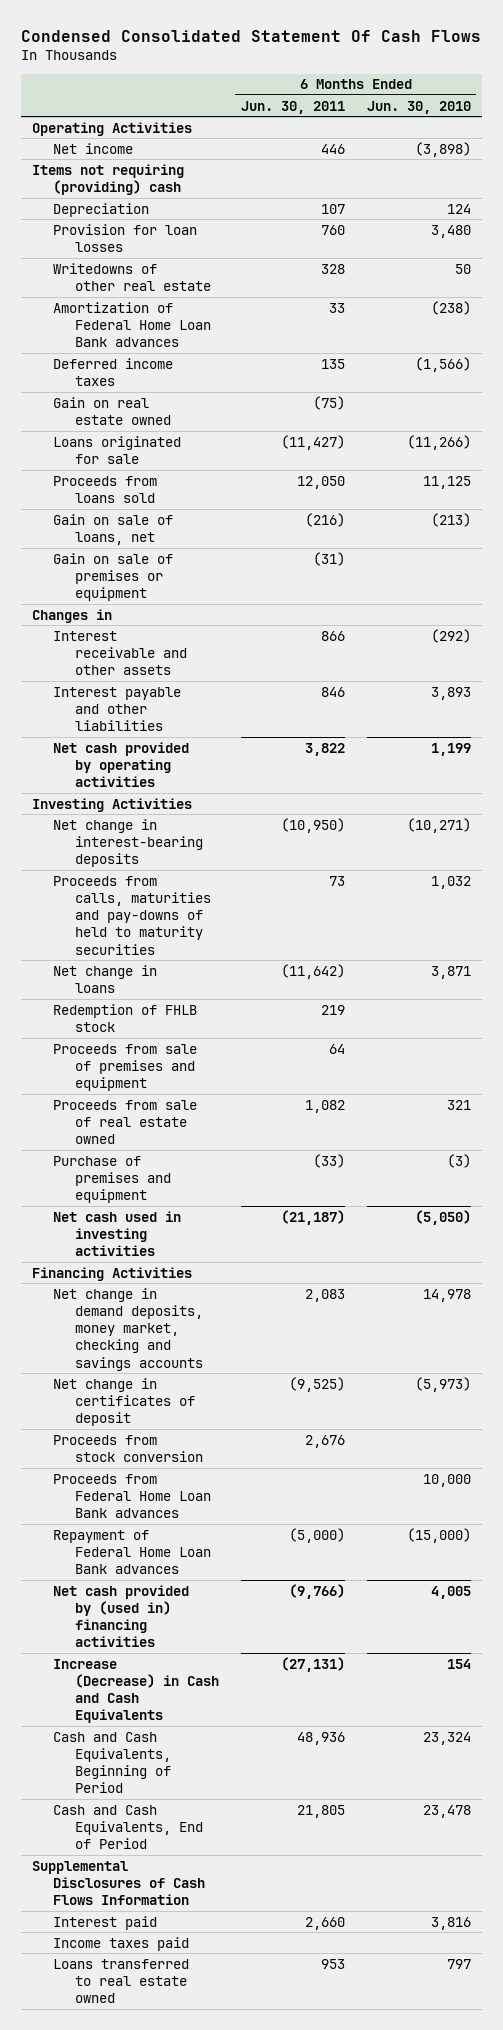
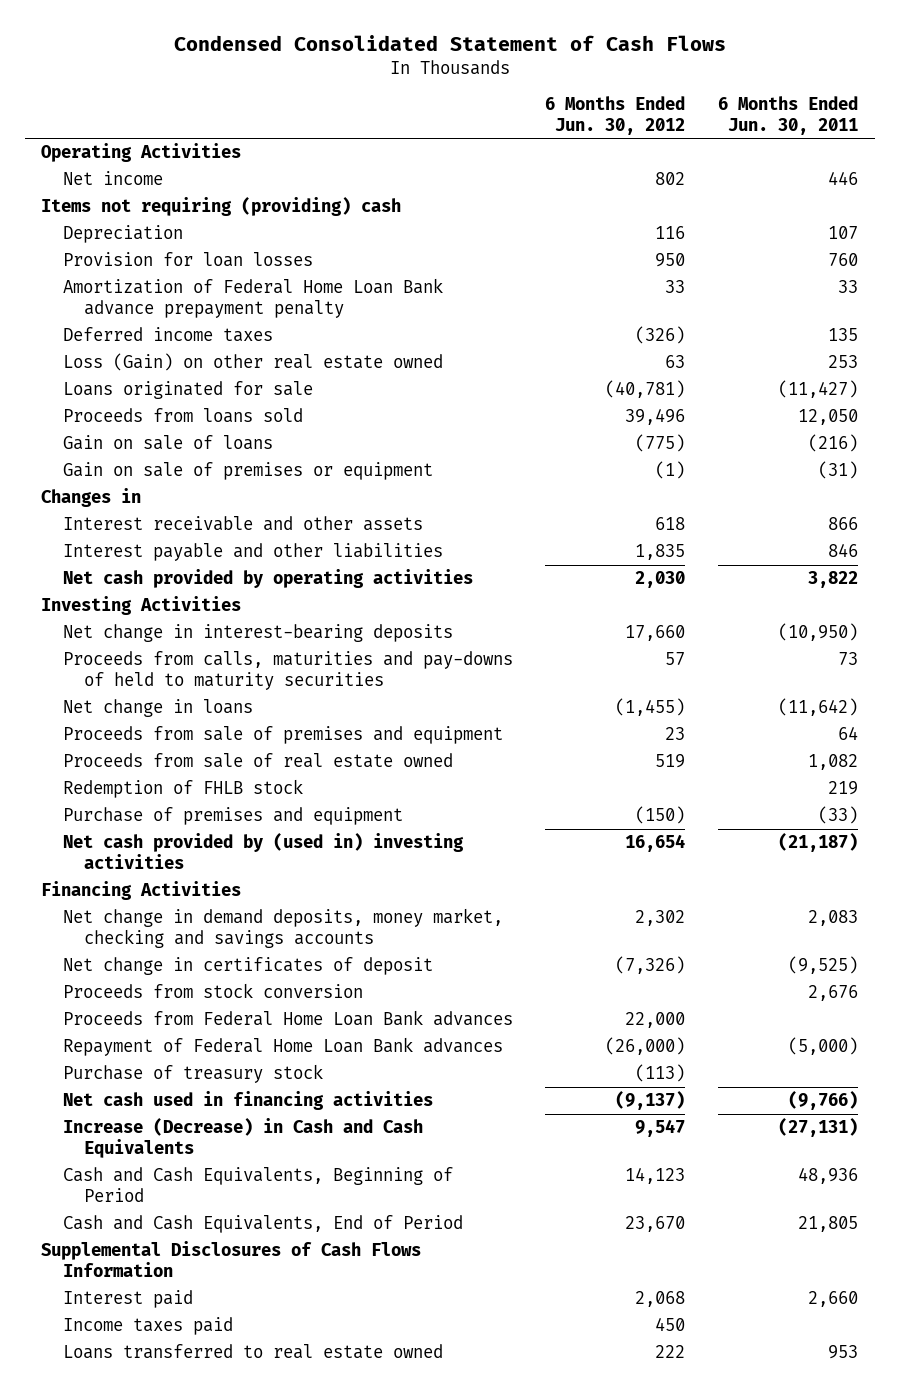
[21,30,482,43] Condensed Consolidated Statement Of Cash Flows -> [173,35,726,52] Condensed Consolidated Statement of Cash Flows
[366,100,471,114] Jun. 30, 2010 -> none
none -> [545,95,686,135] 6 Months Ended Jun. 30, 2012
[53,262,211,291] Writedowns of other real estate -> none
[53,301,211,348] Amortization of Federal Home Loan Bank advances -> [62,278,443,319] Amortization of Federal Home Loan Bank advance prepayment penalty
[53,396,171,425] Gain on real estate owned -> [62,353,443,372] Loss (Gain) on other real estate owned
[312,395,345,410] (75) -> [828,355,859,369] 253
[53,513,174,545] Gain on sale of loans, net -> [62,435,273,451] Gain on sale of loans
[53,1003,198,1032] Redemption of FHLB stock -> [62,779,303,799] Redemption of FHLB stock
[53,1210,182,1257] Net cash used in investing activities -> [62,833,464,870] Net cash provided by (used in) investing activities
none -> [62,1064,323,1084] Purchase of treasury stock
[53,1584,190,1648] Net cash provided by (used in) financing activities -> [62,1091,433,1111] Net cash used in financing activities

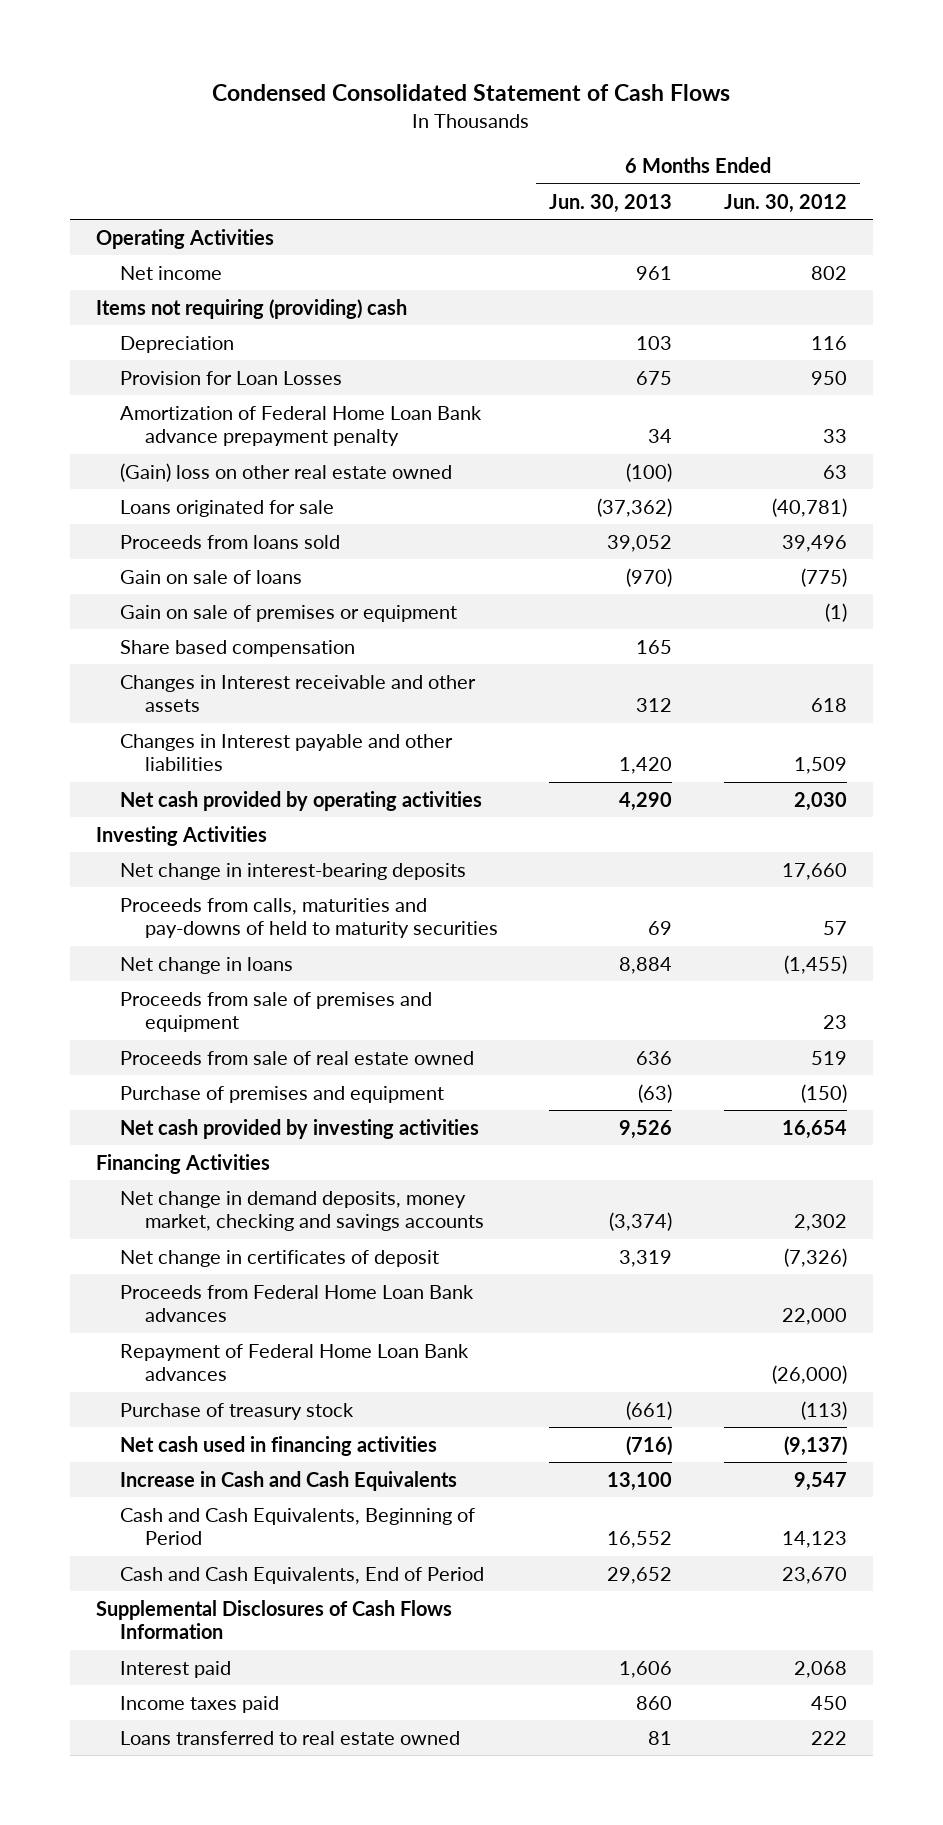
[718,95,859,135] 6 Months Ended Jun. 30, 2011 -> none
none -> [549,193,673,213] Jun. 30, 2013
[62,252,313,268] Provision for loan losses -> [120,370,343,385] Provision for Loan Losses
[62,327,273,343] Deferred income taxes -> none
[62,353,443,372] Loss (Gain) on other real estate owned -> [120,462,453,482] (Gain) loss on other real estate owned
[41,488,142,508] Changes in -> none
none -> [120,639,356,657] Share based compensation
[62,516,423,532] Interest receivable and other assets -> [120,674,477,713] Changes in Interest receivable and other assets
[62,543,443,562] Interest payable and other liabilities -> [120,733,454,772] Changes in Interest payable and other liabilities
[635,544,686,561] 1,835 -> [793,757,847,775] 1,509
[62,779,303,799] Redemption of FHLB stock -> none
[62,833,464,870] Net cash provided by (used in) investing activities -> [120,1118,480,1139] Net cash provided by investing activities
[62,983,363,999] Proceeds from stock conversion -> none
[62,1118,423,1159] Increase (Decrease) in Cash and Cash Equivalents -> [120,1470,458,1491] Increase in Cash and Cash Equivalents

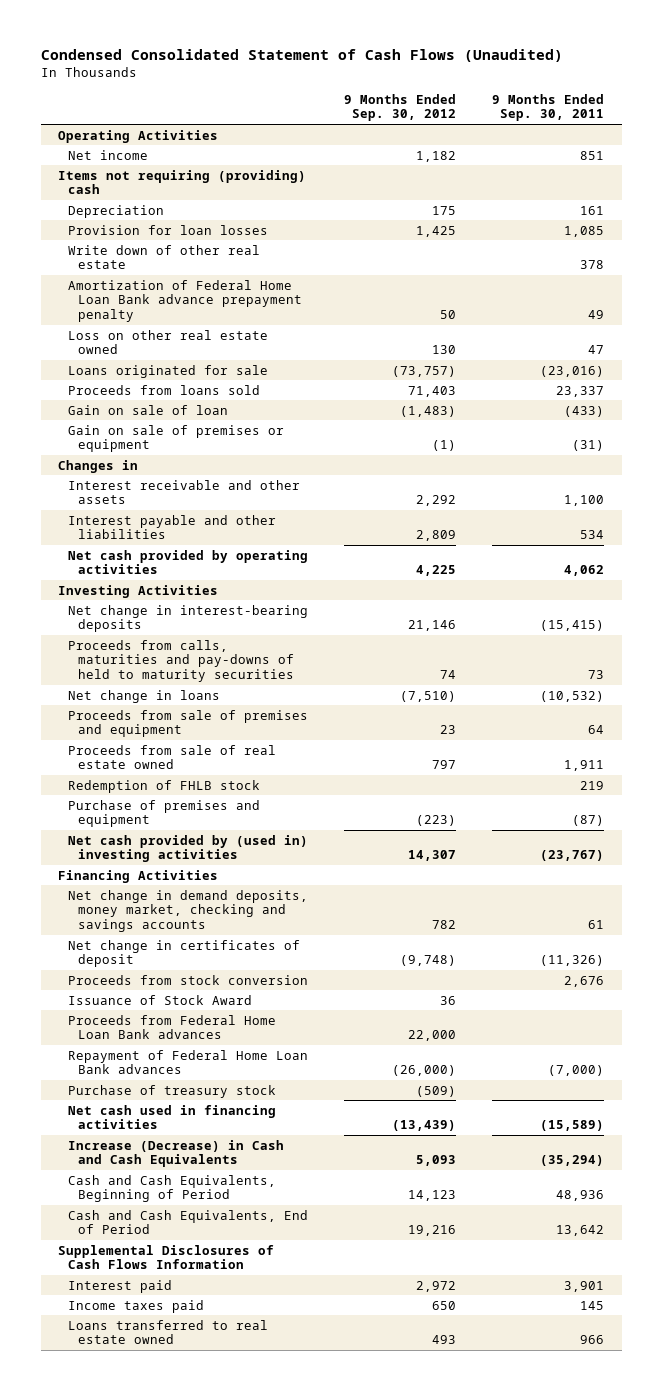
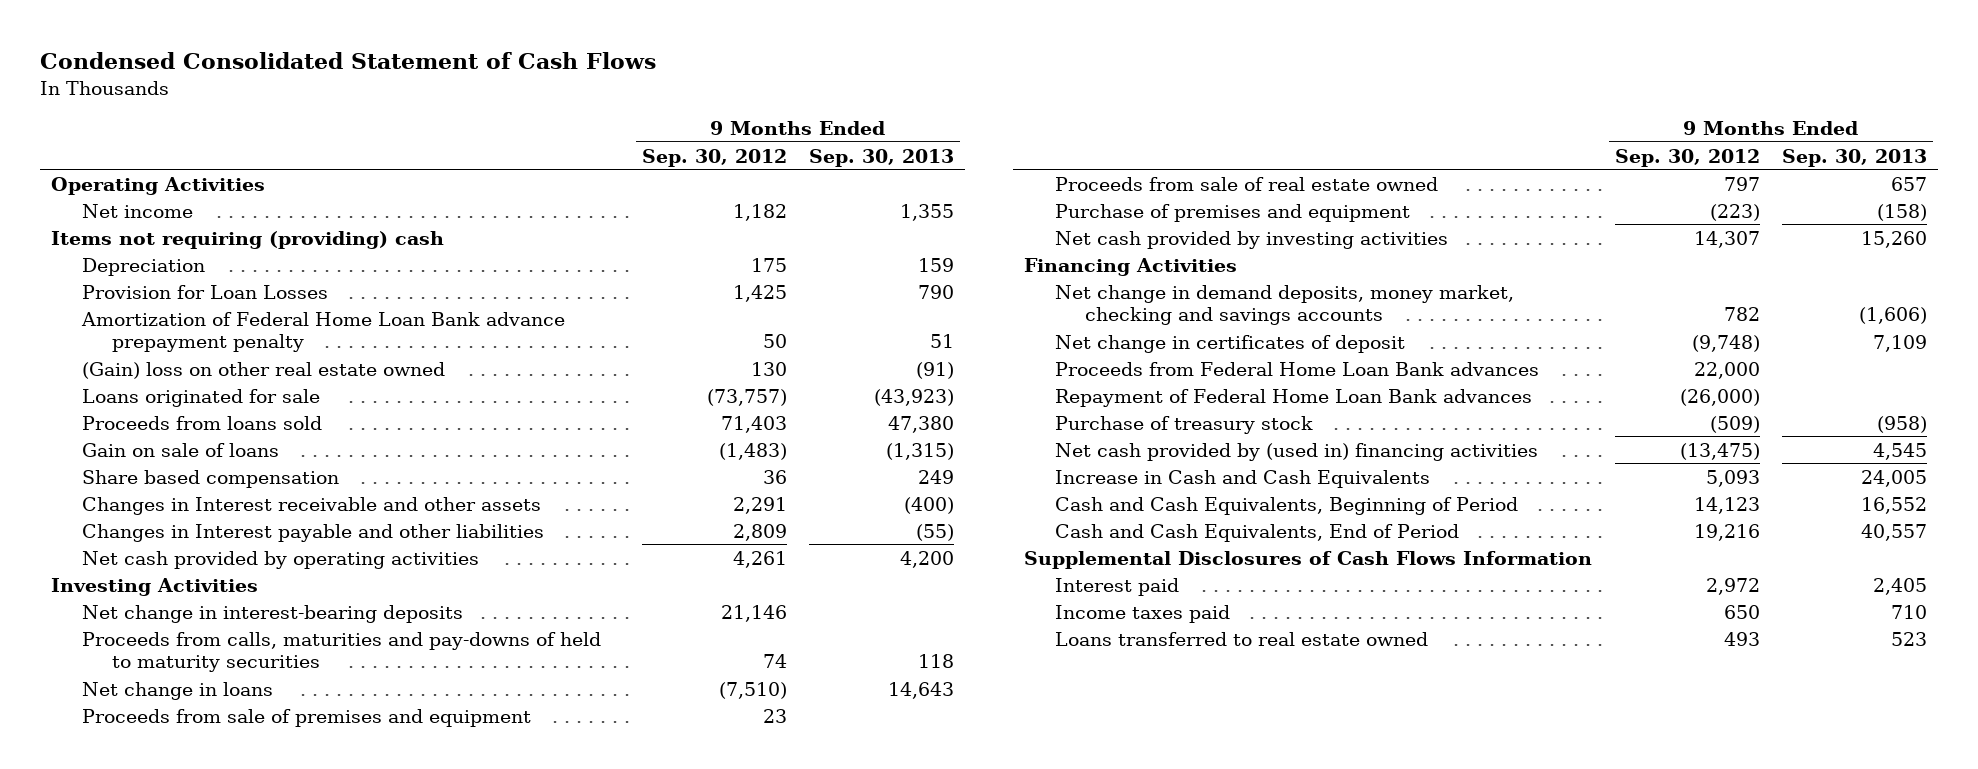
[40,48,563,62] Condensed Consolidated Statement of Cash Flows (Unaudited) -> [39,52,656,70] Condensed Consolidated Statement of Cash Flows
[491,93,604,122] 9 Months Ended Sep. 30, 2011 -> none
none -> [808,148,954,167] Sep. 30, 2013
[68,244,261,270] Write down of other real estate -> none
[68,224,269,235] Provision for loan losses -> [81,284,328,299] Provision for Loan Losses
[68,329,269,355] Loss on other real estate owned -> [81,361,445,379] (Gain) loss on other real estate owned
[68,424,285,453] Gain on sale of premises or equipment -> none
[58,459,139,473] Changes in -> none
[68,404,229,415] Gain on sale of loan -> [81,442,279,457] Gain on sale of loans
none -> [81,469,339,488] Share based compensation
[68,479,301,505] Interest receivable and other assets -> [81,496,541,515] Changes in Interest receivable and other assets
[416,495,457,507] 2,292 -> [732,496,787,514] 2,291
[68,514,277,540] Interest payable and other liabilities -> [81,523,544,542] Changes in Interest payable and other liabilities
[416,565,457,577] 4,225 -> [732,550,787,568] 4,261
[68,779,261,793] Redemption of FHLB stock -> none
[68,834,309,863] Net cash provided by (used in) investing activities -> [1054,230,1448,249] Net cash provided by investing activities
[68,974,309,985] Proceeds from stock conversion -> none
[68,994,253,1005] Issuance of Stock Award -> none
[68,1104,277,1130] Net cash used in financing activities -> [1054,442,1538,461] Net cash provided by (used in) financing activities
[392,1120,457,1132] (13,439) -> [1679,442,1760,460] (13,475)
[68,1139,285,1168] Increase (Decrease) in Cash and Cash Equivalents -> [1054,469,1430,488] Increase in Cash and Cash Equivalents

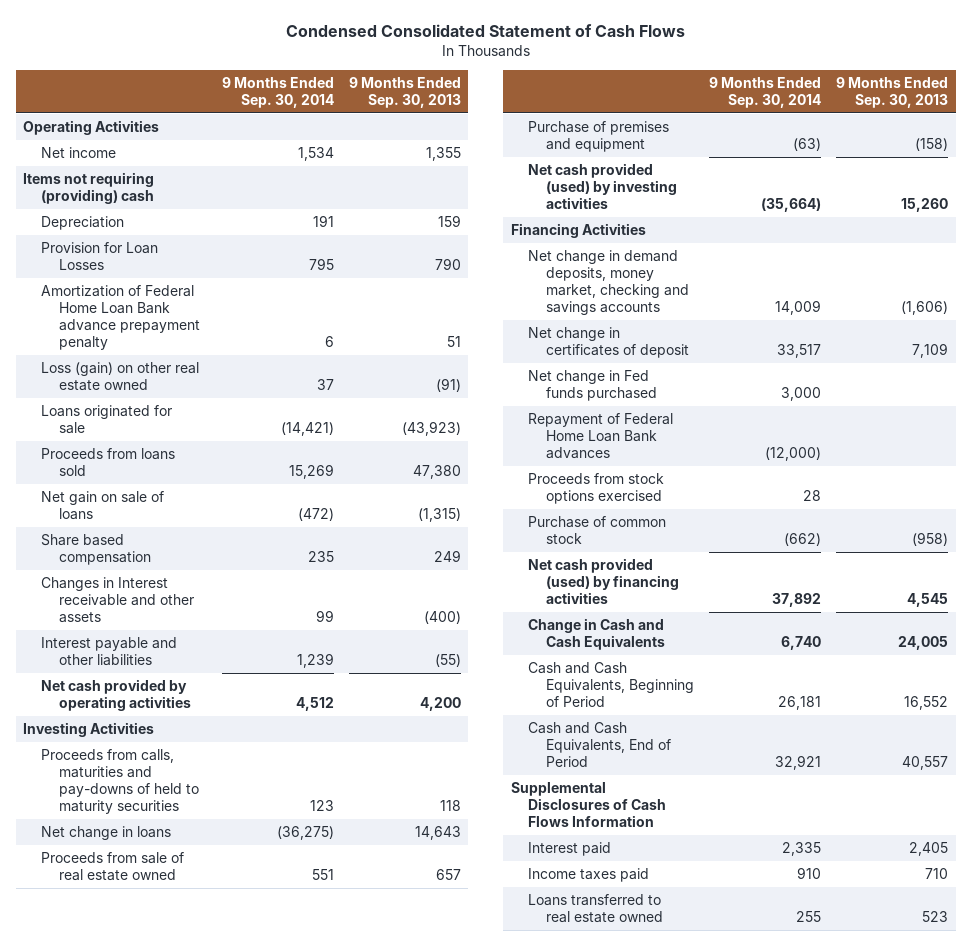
[641,148,787,167] Sep. 30, 2012 -> none
none -> [221,77,334,109] 9 Months Ended Sep. 30, 2014
[81,361,445,379] (Gain) loss on other real estate owned -> [40,361,199,392] Loss (gain) on other real estate owned
[81,442,279,457] Gain on sale of loans -> [40,490,164,521] Net gain on sale of loans
[81,523,544,542] Changes in Interest payable and other liabilities -> [40,636,177,667] Interest payable and other liabilities
[81,604,463,623] Net change in interest-bearing deposits -> none
[81,708,531,727] Proceeds from sale of premises and equipment -> none
[1054,230,1448,249] Net cash provided by investing activities -> [528,162,678,210] Net cash provided (used) by investing activities
[1054,361,1539,376] Proceeds from Federal Home Loan Bank advances -> none
none -> [528,369,658,402] Net change in Fed funds purchased
none -> [528,472,665,505] Proceeds from stock options exercised
[1054,415,1313,434] Purchase of treasury stock -> [528,515,667,545] Purchase of common stock
[1054,442,1538,461] Net cash provided by (used in) financing activities -> [528,557,680,605] Net cash provided (used) by financing activities
[1054,469,1430,488] Increase in Cash and Cash Equivalents -> [528,617,666,651] Change in Cash and Cash Equivalents

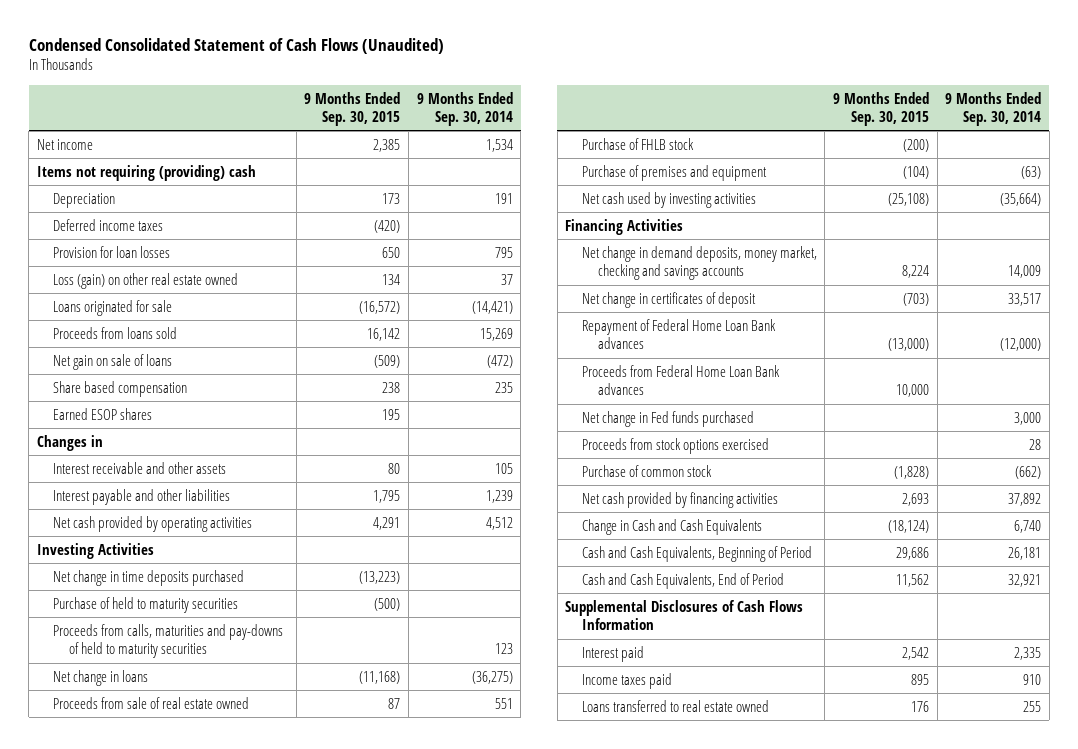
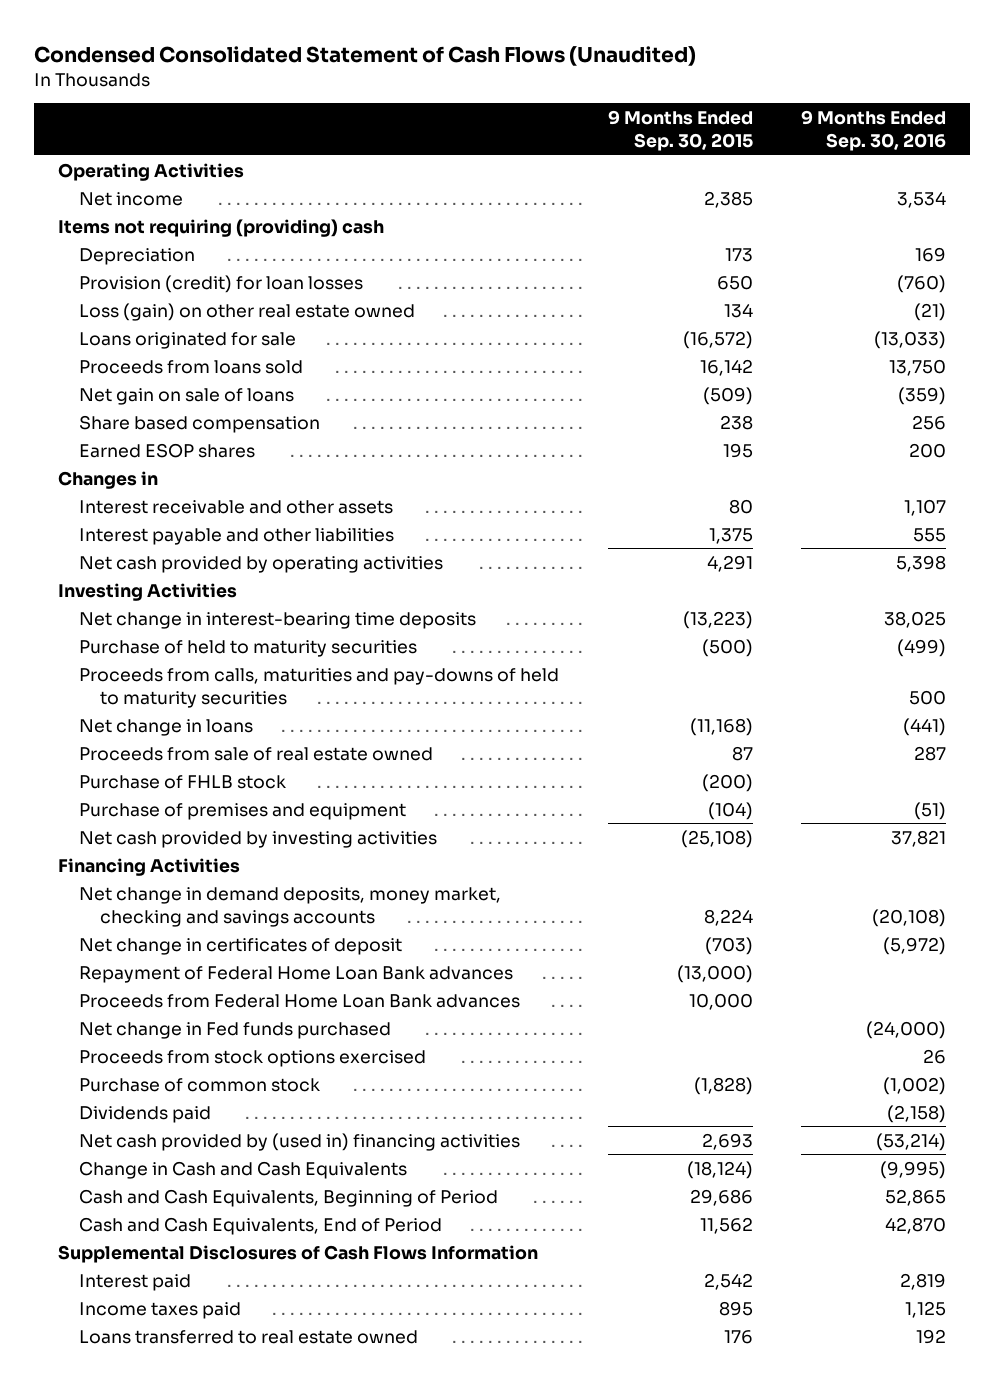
[416,91,513,127] 9 Months Ended Sep. 30, 2014 -> none
none -> [801,109,947,151] 9 Months Ended Sep. 30, 2016
none -> [58,162,245,181] Operating Activities
[53,218,164,231] Deferred income taxes -> none
[53,245,171,258] Provision for loan losses -> [79,274,364,293] Provision (credit) for loan losses
[373,489,401,503] 1,795 -> [708,527,753,544] 1,375
[53,569,245,586] Net change in time deposits purchased -> [79,611,477,629] Net change in interest-bearing time deposits
[581,191,756,208] Net cash used by investing activities -> [79,830,438,848] Net cash provided by investing activities
none -> [79,1105,212,1123] Dividends paid
[581,491,778,508] Net cash provided by financing activities -> [79,1132,521,1151] Net cash provided by (used in) financing activities

